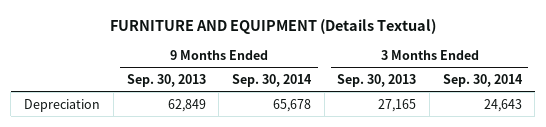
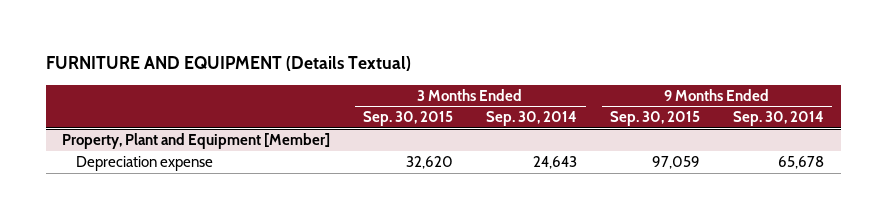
[126,73,206,87] Sep. 30, 2013 -> none
[337,73,417,87] Sep. 30, 2013 -> none
none -> [363,111,454,127] Sep. 30, 2015
none -> [610,111,701,127] Sep. 30, 2015
none -> [62,133,331,150] Property, Plant and Equipment [Member]
[24,98,101,112] Depreciation -> [76,156,214,172] Depreciation expense

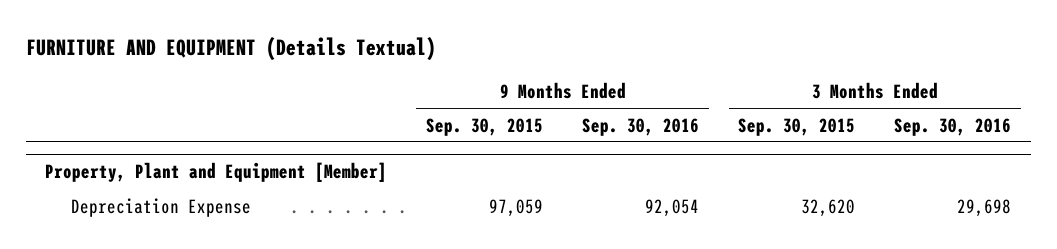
[486,111,578,127] Sep. 30, 2014 -> none
[733,111,825,127] Sep. 30, 2014 -> none
none -> [582,117,700,136] Sep. 30, 2016
none -> [894,117,1012,136] Sep. 30, 2016
[76,156,214,172] Depreciation expense -> [71,197,252,217] Depreciation Expense

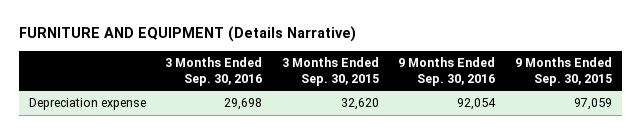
[25,37,436,62] FURNITURE AND EQUIPMENT (Details Textual) -> [18,26,356,43] FURNITURE AND EQUIPMENT (Details Narrative)
[45,162,388,183] Property, Plant and Equipment [Member] -> none
[71,197,252,217] Depreciation Expense -> [28,98,146,111] Depreciation expense

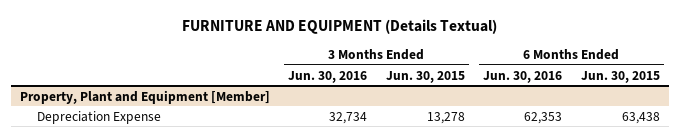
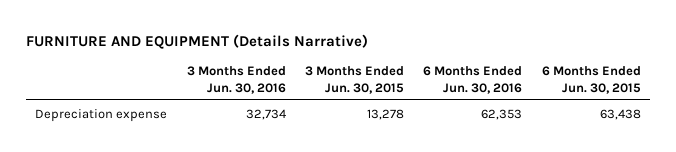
[181,19,497,35] FURNITURE AND EQUIPMENT (Details Textual) -> [25,33,368,49] FURNITURE AND EQUIPMENT (Details Narrative)
[19,89,270,104] Property, Plant and Equipment [Member] -> none
[37,110,162,124] Depreciation Expense -> [35,108,168,122] Depreciation expense

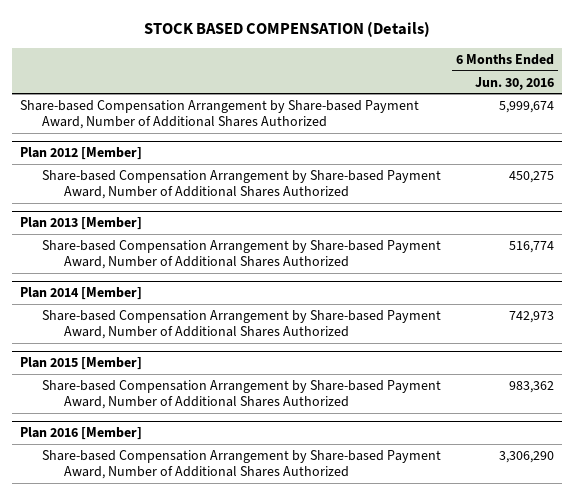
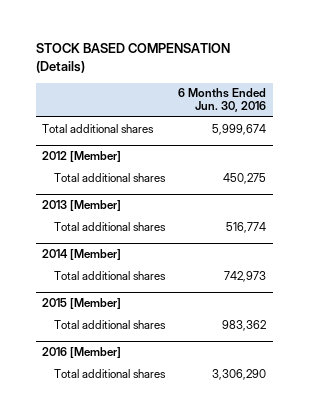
[19,99,419,130] Share-based Compensation Arrangement by Share-based Payment Award, Number of Additional Shares Authorized -> [42,123,155,133] Total additional shares
[19,147,142,161] Plan 2012 [Member] -> [42,151,122,163] 2012 [Member]
[41,169,441,200] Share-based Compensation Arrangement by Share-based Payment Award, Number of Additional Shares Authorized -> [53,172,166,182] Total additional shares
[19,217,142,231] Plan 2013 [Member] -> [42,200,122,212] 2013 [Member]
[41,239,441,270] Share-based Compensation Arrangement by Share-based Payment Award, Number of Additional Shares Authorized -> [53,221,166,231] Total additional shares
[19,287,142,301] Plan 2014 [Member] -> [42,249,122,261] 2014 [Member]
[41,309,441,340] Share-based Compensation Arrangement by Share-based Payment Award, Number of Additional Shares Authorized -> [53,270,166,280] Total additional shares
[19,357,142,371] Plan 2015 [Member] -> [42,298,122,310] 2015 [Member]
[41,379,441,410] Share-based Compensation Arrangement by Share-based Payment Award, Number of Additional Shares Authorized -> [53,319,166,329] Total additional shares
[19,427,142,441] Plan 2016 [Member] -> [42,347,122,359] 2016 [Member]
[41,449,441,480] Share-based Compensation Arrangement by Share-based Payment Award, Number of Additional Shares Authorized -> [53,368,166,378] Total additional shares

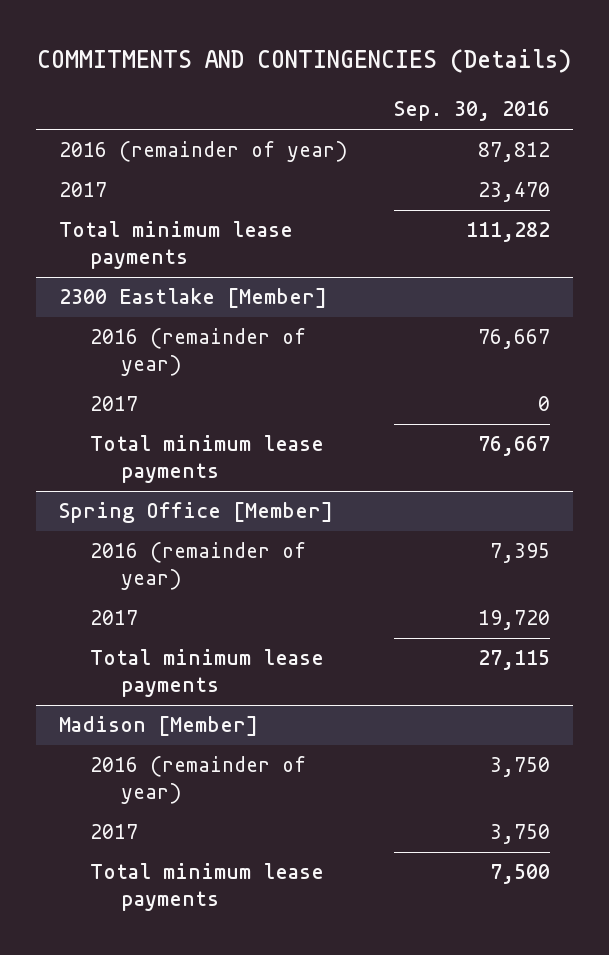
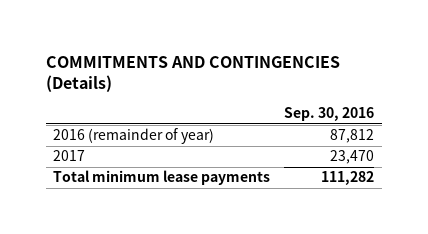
[59,288,328,309] 2300 Eastlake [Member] -> none
[90,328,307,377] 2016 (remainder of year) -> none
[90,396,139,412] 2017 -> none
[90,435,325,484] Total minimum lease payments -> none
[59,502,334,524] Spring Office [Member] -> none
[90,542,307,591] 2016 (remainder of year) -> none
[90,610,139,626] 2017 -> none
[90,649,325,698] Total minimum lease payments -> none
[59,716,259,737] Madison [Member] -> none
[90,756,307,805] 2016 (remainder of year) -> none
[90,824,139,840] 2017 -> none
[90,863,325,912] Total minimum lease payments -> none

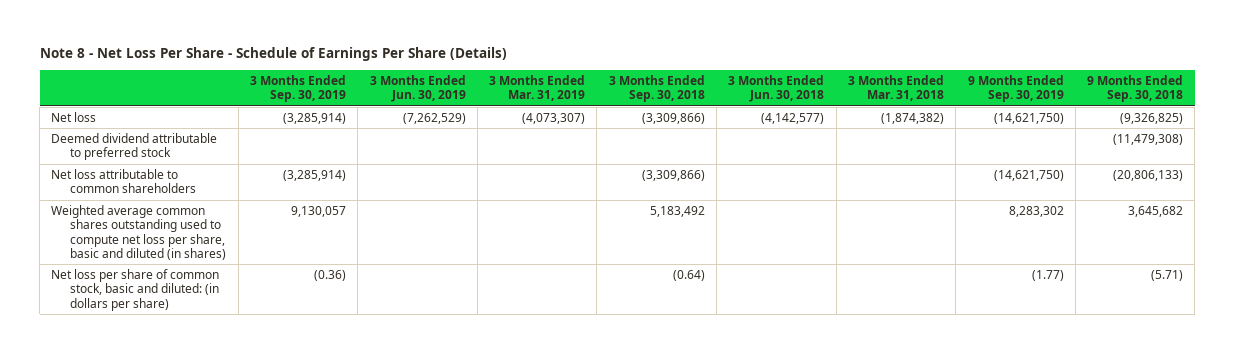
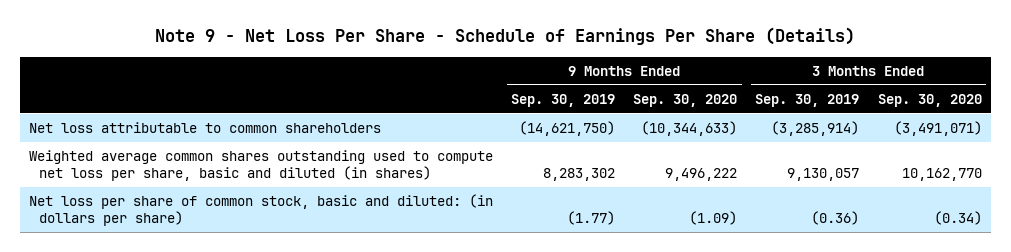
[39,47,507,62] Note 8 - Net Loss Per Share - Schedule of Earnings Per Share (Details) -> [155,27,856,46] Note 9 - Net Loss Per Share - Schedule of Earnings Per Share (Details)
[369,74,466,103] 3 Months Ended Jun. 30, 2019 -> none
[489,74,586,102] 3 Months Ended Mar. 31, 2019 -> none
[608,74,705,103] 3 Months Ended Sep. 30, 2018 -> none
[728,74,825,103] 3 Months Ended Jun. 30, 2018 -> none
[847,74,944,102] 3 Months Ended Mar. 31, 2018 -> none
[1087,74,1184,103] 9 Months Ended Sep. 30, 2018 -> none
none -> [633,93,738,107] Sep. 30, 2020
none -> [877,93,982,107] Sep. 30, 2020
[51,111,97,122] Net loss -> none
[51,132,218,161] Deemed dividend attributable to preferred stock -> none

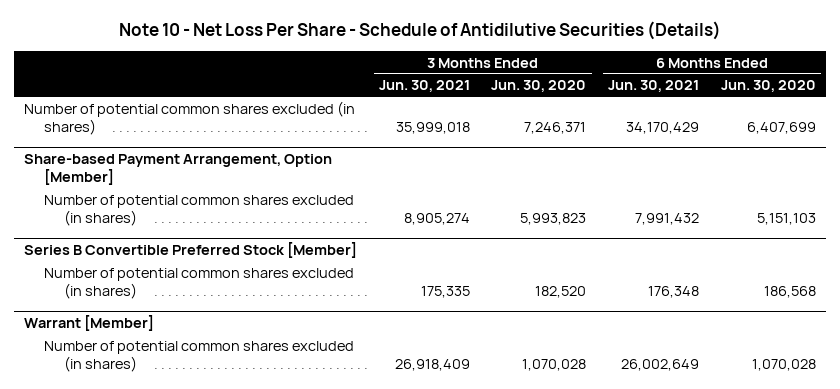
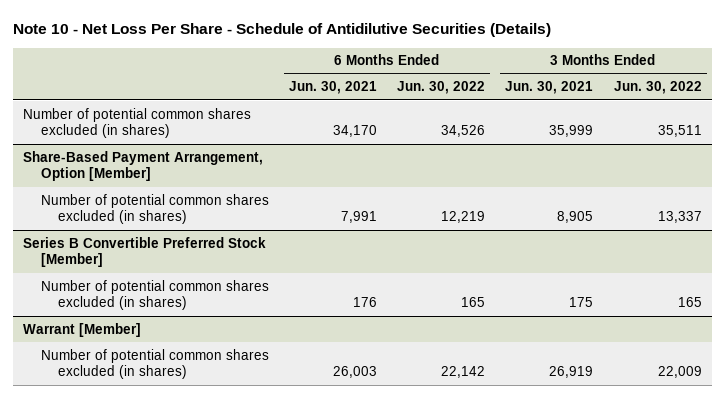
[491,80,587,93] Jun. 30, 2020 -> none
[720,80,816,93] Jun. 30, 2020 -> none
none -> [397,81,486,95] Jun. 30, 2022
none -> [613,81,702,95] Jun. 30, 2022
[395,121,470,134] 35,999,018 -> [549,125,594,138] 35,999
[626,121,700,134] 34,170,429 -> [332,125,377,138] 34,170
[24,153,333,185] Share-based Payment Arrangement, Option [Member] -> [23,150,264,182] Share-Based Payment Arrangement, Option [Member]
[403,212,470,225] 8,905,274 -> [557,211,594,224] 8,905
[635,212,700,225] 7,991,432 -> [340,211,377,224] 7,991
[420,285,470,298] 175,335 -> [569,297,594,308] 175
[648,285,700,298] 176,348 -> [352,297,377,308] 176
[394,358,470,371] 26,918,409 -> [549,366,594,379] 26,919
[621,358,700,371] 26,002,649 -> [332,366,377,379] 26,003

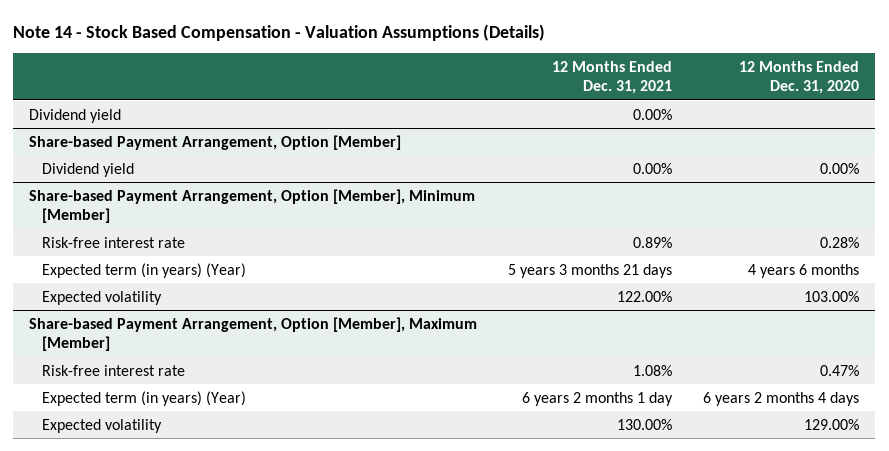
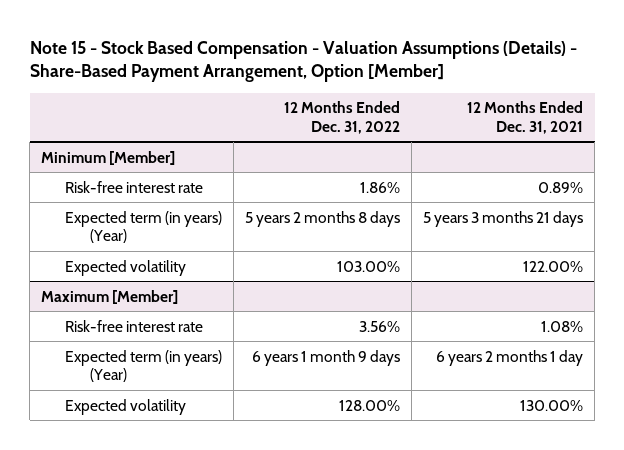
[13,23,546,41] Note 14 - Stock Based Compensation - Valuation Assumptions (Details) -> [29,40,577,83] Note 15 - Stock Based Compensation - Valuation Assumptions (Details) - Share-Based Payment Arrangement, Option [Member]
[739,60,860,95] 12 Months Ended Dec. 31, 2020 -> none
none -> [284,101,401,134] 12 Months Ended Dec. 31, 2022
[29,108,122,123] Dividend yield -> none
[42,162,135,177] Dividend yield -> none
[29,188,476,224] Share-based Payment Arrangement, Option [Member], Minimum [Member] -> none
[29,134,402,150] Share-based Payment Arrangement, Option [Member] -> [41,150,176,165] Minimum [Member]
[29,316,478,352] Share-based Payment Arrangement, Option [Member], Maximum [Member] -> none
none -> [41,289,179,304] Maximum [Member]

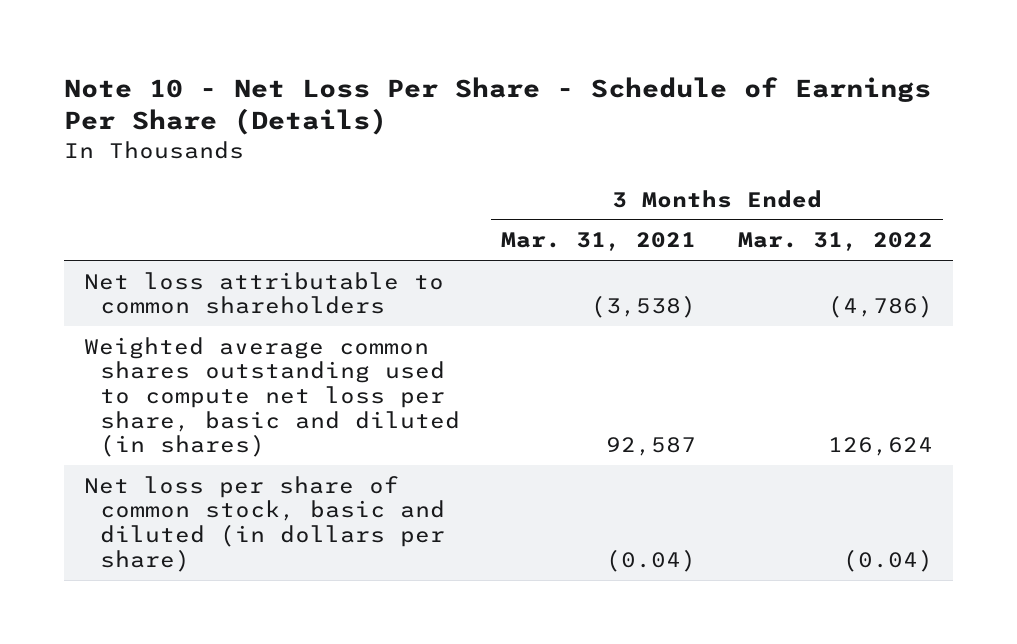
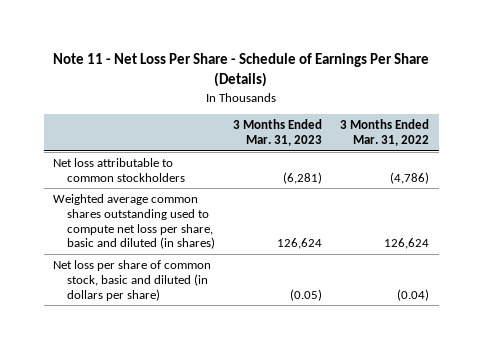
[63,76,931,136] Note 10 - Net Loss Per Share - Schedule of Earnings Per Share (Details) -> [53,53,430,88] Note 11 - Net Loss Per Share - Schedule of Earnings Per Share (Details)
[501,232,697,252] Mar. 31, 2021 -> none
none -> [233,119,323,147] 3 Months Ended Mar. 31, 2023
[84,271,445,315] Net loss attributable to common shareholders -> [53,157,185,182] Net loss attributable to common stockholders

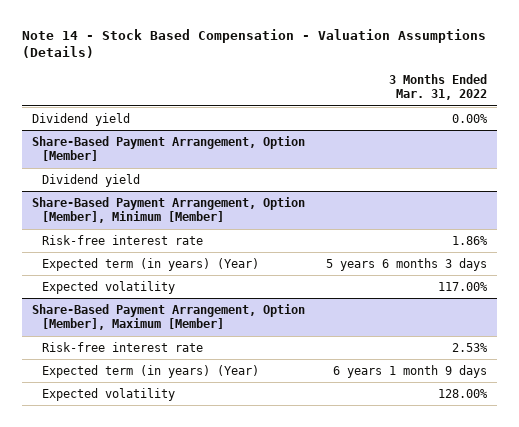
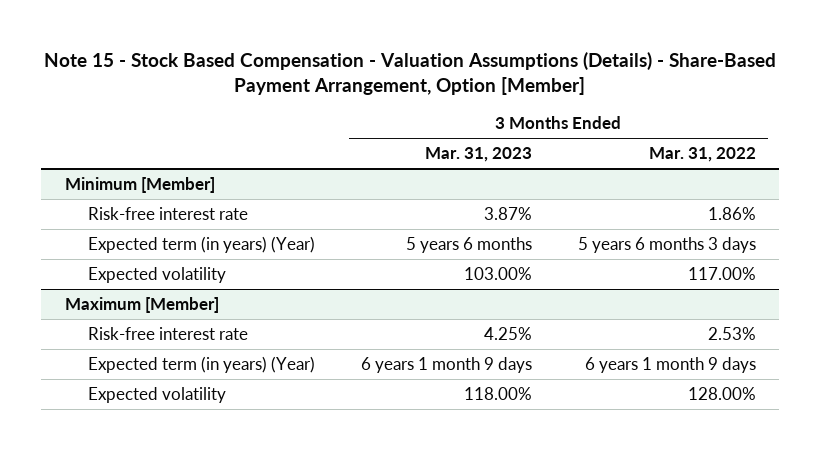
[22,28,487,58] Note 14 - Stock Based Compensation - Valuation Assumptions (Details) -> [44,51,777,96] Note 15 - Stock Based Compensation - Valuation Assumptions (Details) - Share-Based Payment Arrangement, Option [Member]
none -> [424,147,532,163] Mar. 31, 2023
[32,112,131,126] Dividend yield -> none
[41,173,140,187] Dividend yield -> none
[32,196,306,224] Share-Based Payment Arrangement, Option [Member], Minimum [Member] -> none
[32,135,306,162] Share-Based Payment Arrangement, Option [Member] -> [64,176,215,193] Minimum [Member]
[32,303,306,331] Share-Based Payment Arrangement, Option [Member], Maximum [Member] -> none
none -> [64,296,219,313] Maximum [Member]

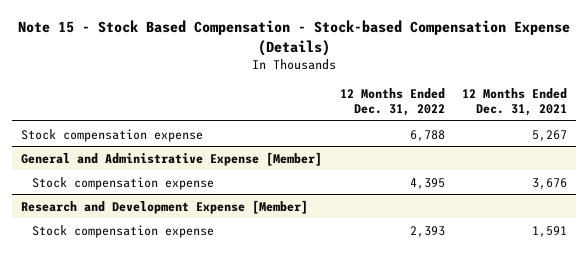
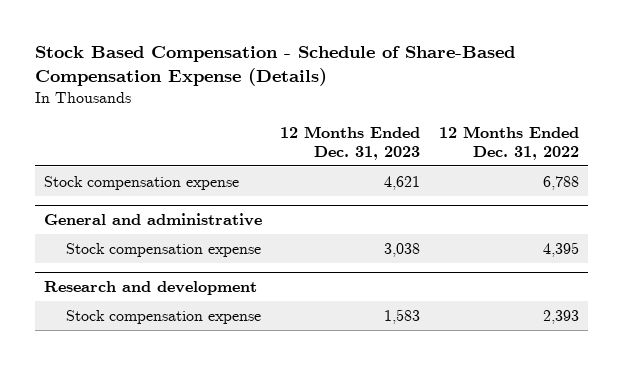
[18,19,571,56] Note 15 - Stock Based Compensation - Stock-based Compensation Expense (Details) -> [34,46,515,87] Stock Based Compensation - Schedule of Share-Based Compensation Expense (Details)
[462,87,568,117] 12 Months Ended Dec. 31, 2021 -> none
none -> [280,125,421,160] 12 Months Ended Dec. 31, 2023
[21,151,323,166] General and Administrative Expense [Member] -> [43,213,262,227] General and administrative
[21,199,309,214] Research and Development Expense [Member] -> [43,281,257,296] Research and development

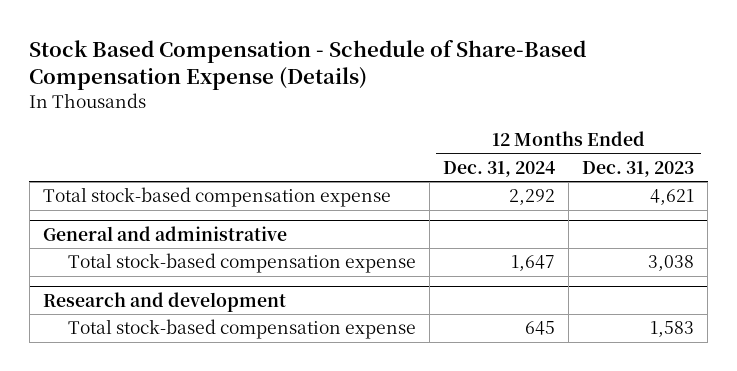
[438,125,579,160] 12 Months Ended Dec. 31, 2022 -> none
none -> [442,160,555,177] Dec. 31, 2024
[43,175,239,190] Stock compensation expense -> [42,187,391,208] Total stock-based compensation expense
[66,242,262,257] Stock compensation expense -> [67,253,416,274] Total stock-based compensation expense
[66,309,262,324] Stock compensation expense -> [67,319,416,340] Total stock-based compensation expense

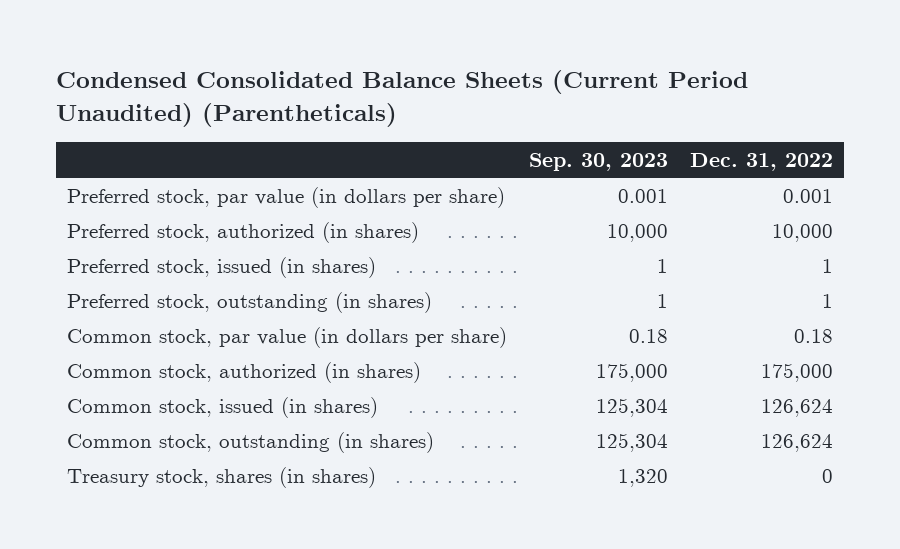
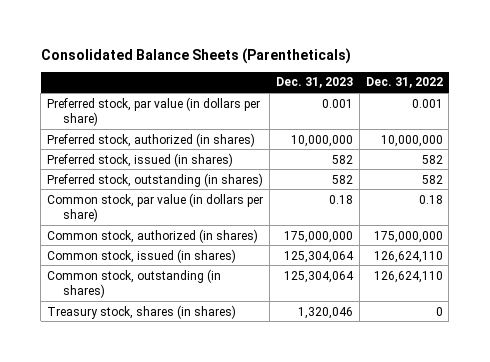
[55,70,748,127] Condensed Consolidated Balance Sheets (Current Period Unaudited) (Parentheticals) -> [40,47,351,64] Consolidated Balance Sheets (Parentheticals)
[528,152,668,171] Sep. 30, 2023 -> none
none -> [275,77,353,89] Dec. 31, 2023
[772,223,834,242] 10,000 -> [380,134,443,147] 10,000,000
[822,258,834,273] 1 -> [421,154,443,164] 582
[822,293,834,308] 1 -> [421,174,443,184] 582
[761,362,834,382] 175,000 -> [373,230,443,243] 175,000,000
[761,398,834,417] 126,624 -> [373,250,443,263] 126,624,110
[761,433,834,452] 126,624 -> [373,270,443,283] 126,624,110

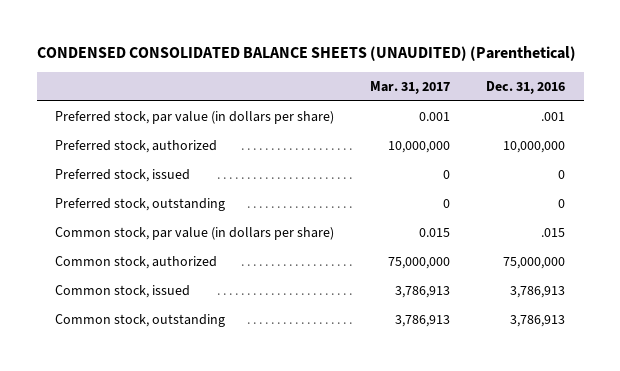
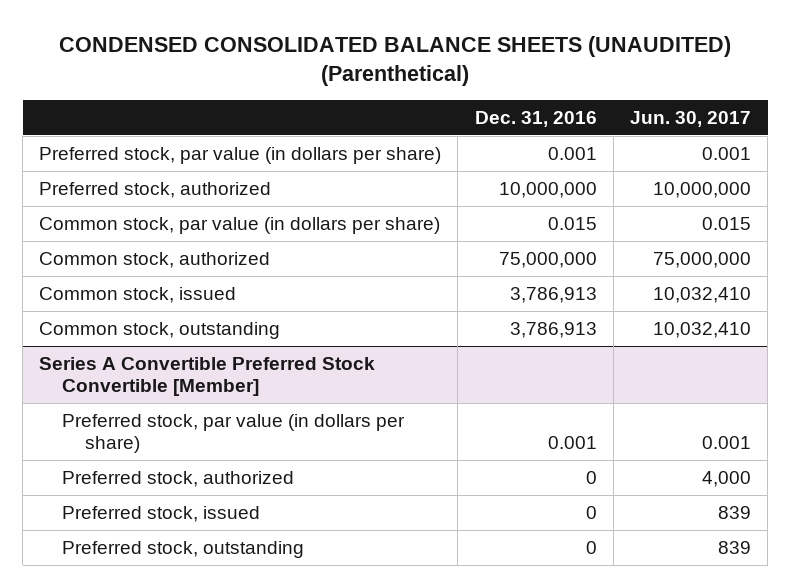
[370,81,451,95] Mar. 31, 2017 -> none
none -> [629,110,751,127] Jun. 30, 2017
[541,111,566,121] .001 -> [547,146,597,160] 0.001
[54,168,190,182] Preferred stock, issued -> none
[54,197,225,211] Preferred stock, outstanding -> none
[541,227,566,237] .015 -> [547,216,597,230] 0.015
none -> [39,356,376,397] Series A Convertible Preferred Stock Convertible [Member]
none -> [62,413,406,454] Preferred stock, par value (in dollars per share)
none -> [62,470,295,487] Preferred stock, authorized
none -> [62,505,261,522] Preferred stock, issued
none -> [62,540,305,558] Preferred stock, outstanding

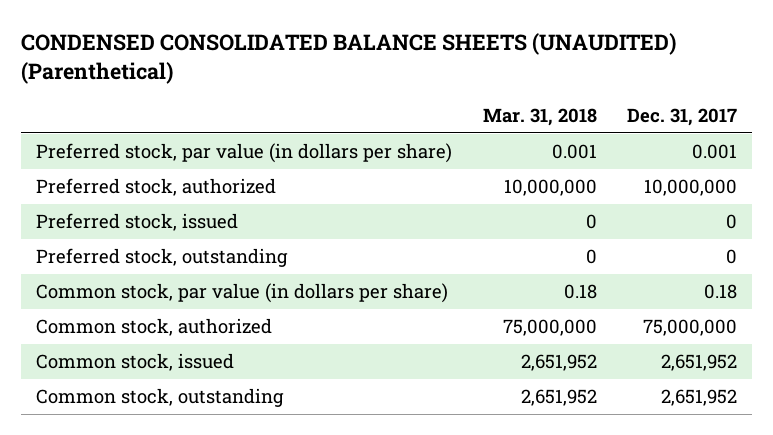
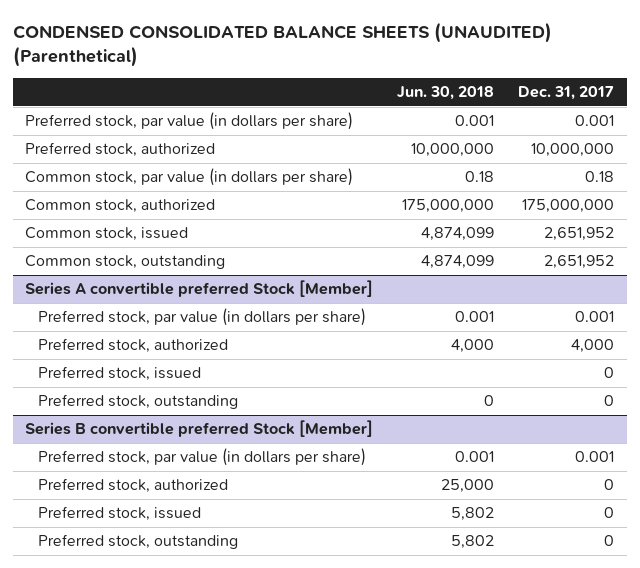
[482,107,597,126] Mar. 31, 2018 -> none
none -> [397,86,495,101] Jun. 30, 2018
[36,213,239,232] Preferred stock, issued -> none
[36,248,289,268] Preferred stock, outstanding -> none
[643,319,738,337] 75,000,000 -> [522,199,615,214] 175,000,000
none -> [25,280,374,298] Series A convertible preferred Stock [Member]
none -> [38,308,367,327] Preferred stock, par value (in dollars per share)
none -> [38,338,229,354] Preferred stock, authorized
none -> [38,366,202,382] Preferred stock, issued
none -> [38,394,239,410] Preferred stock, outstanding
none -> [25,420,374,438] Series B convertible preferred Stock [Member]
none -> [38,448,367,467] Preferred stock, par value (in dollars per share)
none -> [38,478,229,494] Preferred stock, authorized
none -> [38,506,202,522] Preferred stock, issued
none -> [38,534,239,550] Preferred stock, outstanding

